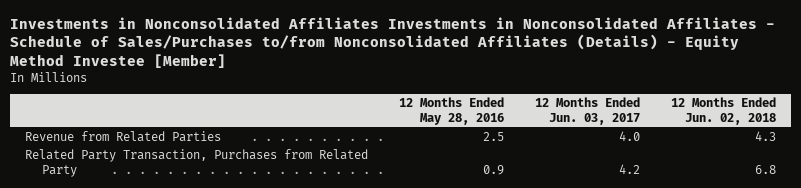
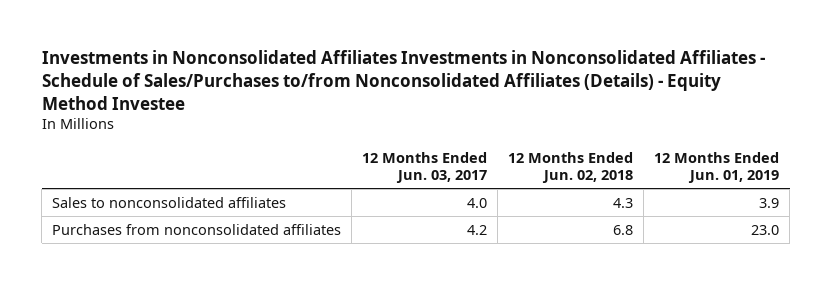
[9,16,775,68] Investments in Nonconsolidated Affiliates Investments in Nonconsolidated Affiliates - Schedule of Sales/Purchases to/from Nonconsolidated Affiliates (Details) - Equity Method Investee [Member] -> [41,50,765,110] Investments in Nonconsolidated Affiliates Investments in Nonconsolidated Affiliates - Schedule of Sales/Purchases to/from Nonconsolidated Affiliates (Details) - Equity Method Investee
[399,97,505,125] 12 Months Ended May 28, 2016 -> none
none -> [654,151,780,184] 12 Months Ended Jun. 01, 2019
[25,131,222,143] Revenue from Related Parties -> [52,196,287,208] Sales to nonconsolidated affiliates
[25,149,369,177] Related Party Transaction, Purchases from Related Party -> [52,223,342,235] Purchases from nonconsolidated affiliates

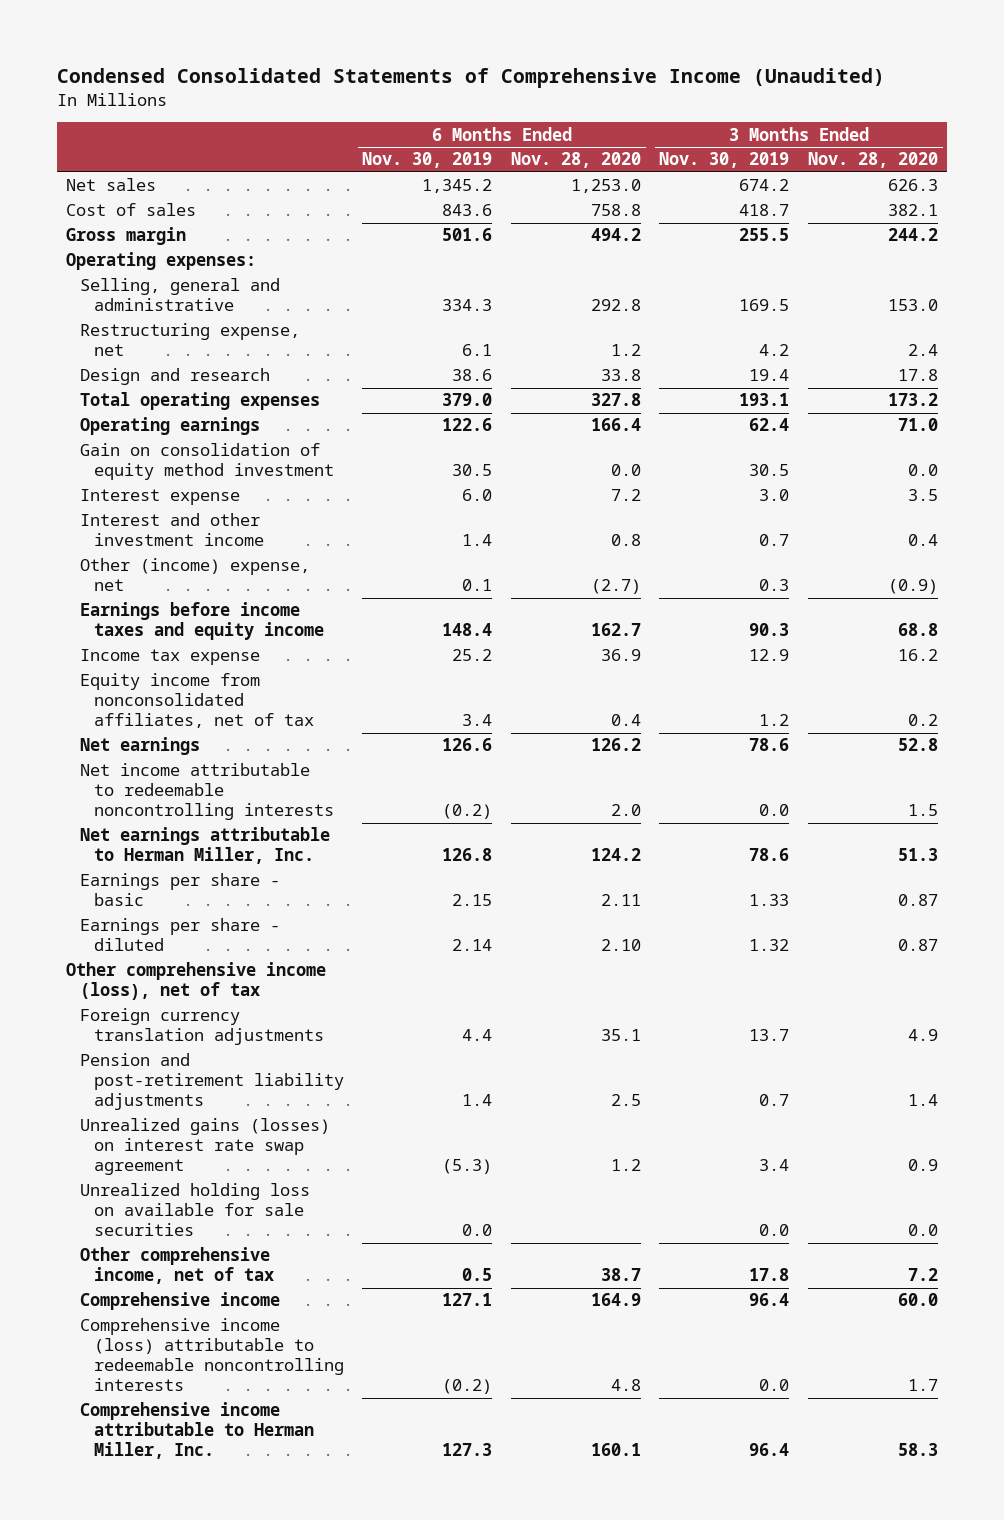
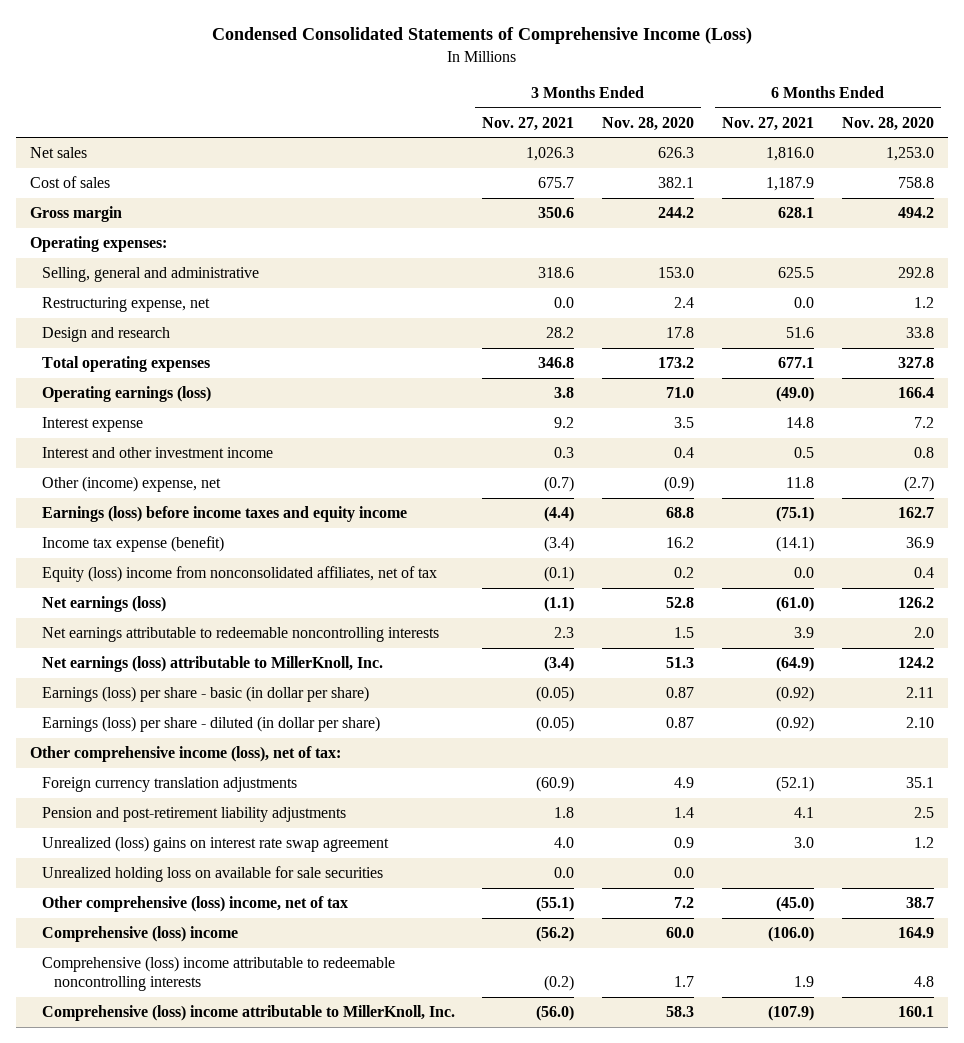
[56,67,885,88] Condensed Consolidated Statements of Comprehensive Income (Unaudited) -> [211,27,752,45] Condensed Consolidated Statements of Comprehensive Income (Loss)
[362,152,493,169] Nov. 30, 2019 -> none
[659,152,790,169] Nov. 30, 2019 -> none
none -> [482,116,575,131] Nov. 27, 2021
none -> [721,116,814,131] Nov. 27, 2021
[79,443,334,481] Gain on consolidation of equity method investment -> none
[79,417,260,436] Operating earnings -> [41,386,211,403] Operating earnings (loss)
[79,602,324,641] Earnings before income taxes and equity income -> [41,506,407,523] Earnings (loss) before income taxes and equity income
[79,649,260,666] Income tax expense -> [41,536,224,553] Income tax expense (benefit)
[79,673,314,729] Equity income from nonconsolidated affiliates, net of tax -> [41,566,437,583] Equity (loss) income from nonconsolidated affiliates, net of tax
[79,737,200,756] Net earnings -> [41,596,166,613] Net earnings (loss)
[79,763,334,821] Net income attributable to redeemable noncontrolling interests -> [41,627,439,643] Net earnings attributable to redeemable noncontrolling interests
[79,827,330,865] Net earnings attributable to Herman Miller, Inc. -> [41,656,383,673] Net earnings (loss) attributable to MillerKnoll, Inc.
[79,873,280,907] Earnings per share - basic -> [41,686,369,703] Earnings (loss) per share - basic (in dollar per share)
[79,918,280,952] Earnings per share - diluted -> [41,716,380,733] Earnings (loss) per share - diluted (in dollar per share)
[65,962,326,1001] Other comprehensive income (loss), net of tax -> [29,746,341,763] Other comprehensive income (loss), net of tax:
[79,1118,330,1176] Unrealized gains (losses) on interest rate swap agreement -> [41,836,389,853] Unrealized (loss) gains on interest rate swap agreement
[79,1247,274,1285] Other comprehensive income, net of tax -> [41,896,348,913] Other comprehensive (loss) income, net of tax
[79,1292,280,1311] Comprehensive income -> [41,926,238,943] Comprehensive (loss) income
[79,1318,344,1392] Comprehensive income (loss) attributable to redeemable noncontrolling interests -> [41,956,395,992] Comprehensive (loss) income attributable to redeemable noncontrolling interests
[79,1402,314,1460] Comprehensive income attributable to Herman Miller, Inc. -> [41,1005,455,1022] Comprehensive (loss) income attributable to MillerKnoll, Inc.

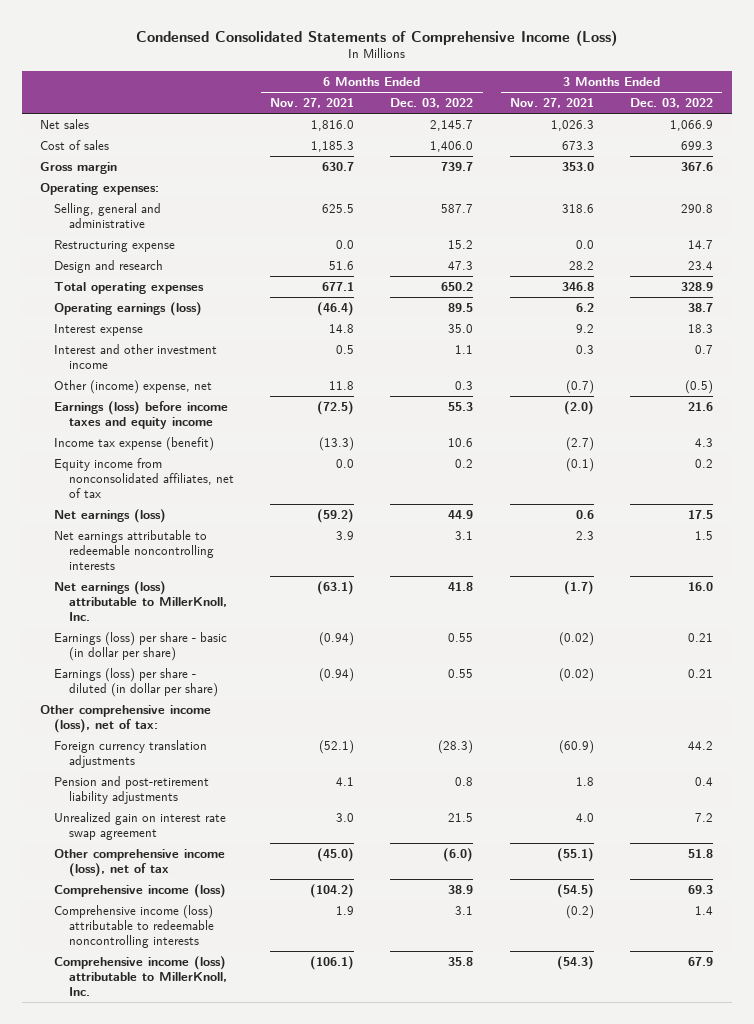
[602,116,695,131] Nov. 28, 2020 -> none
[841,116,934,131] Nov. 28, 2020 -> none
none -> [390,98,474,109] Dec. 03, 2022
none -> [630,98,714,109] Dec. 03, 2022
[538,177,575,189] 675.7 -> [561,141,594,151] 673.3
[765,177,814,192] 1,187.9 -> [310,141,354,153] 1,185.3
[538,207,575,219] 350.6 -> [561,162,594,172] 353.0
[777,207,814,219] 628.1 -> [321,162,354,172] 630.7
[41,297,210,313] Restructuring expense, net -> [54,240,176,253] Restructuring expense
[554,387,575,399] 3.8 -> [575,303,594,313] 6.2
[775,386,814,403] (49.0) -> [316,302,354,317] (46.4)
[544,506,575,523] (4.4) -> [563,401,594,416] (2.0)
[775,506,814,523] (75.1) -> [316,401,354,416] (72.5)
[544,536,575,553] (3.4) -> [565,437,594,452] (2.7)
[775,536,814,553] (14.1) -> [318,437,354,452] (13.3)
[41,566,437,583] Equity (loss) income from nonconsolidated affiliates, net of tax -> [54,458,234,498] Equity income from nonconsolidated affiliates, net of tax
[544,596,575,613] (1.1) -> [575,510,594,520] 0.6
[775,596,814,613] (61.0) -> [316,509,354,524] (59.2)
[544,656,575,673] (3.4) -> [563,581,594,596] (1.7)
[775,656,814,673] (64.9) -> [316,581,354,596] (63.1)
[536,686,575,703] (0.05) -> [558,632,594,647] (0.02)
[775,686,814,703] (0.92) -> [318,632,354,647] (0.94)
[536,716,575,733] (0.05) -> [558,668,594,683] (0.02)
[775,716,814,733] (0.92) -> [318,668,354,683] (0.94)
[41,866,383,883] Unrealized holding loss on available for sale securities -> none
[41,836,389,853] Unrealized (loss) gains on interest rate swap agreement -> [54,812,227,840] Unrealized gain on interest rate swap agreement
[41,896,348,913] Other comprehensive (loss) income, net of tax -> [54,849,226,877] Other comprehensive income (loss), net of tax
[41,926,238,943] Comprehensive (loss) income -> [54,884,227,899] Comprehensive income (loss)
[536,926,575,943] (56.2) -> [556,884,594,899] (54.5)
[767,926,814,943] (106.0) -> [309,884,354,899] (104.2)
[41,956,395,992] Comprehensive (loss) income attributable to redeemable noncontrolling interests -> [54,905,214,948] Comprehensive income (loss) attributable to redeemable noncontrolling interests
[41,1005,455,1022] Comprehensive (loss) income attributable to MillerKnoll, Inc. -> [54,956,227,996] Comprehensive income (loss) attributable to MillerKnoll, Inc.
[536,1005,575,1022] (56.0) -> [556,956,594,971] (54.3)
[767,1005,814,1022] (107.9) -> [309,956,354,971] (106.1)

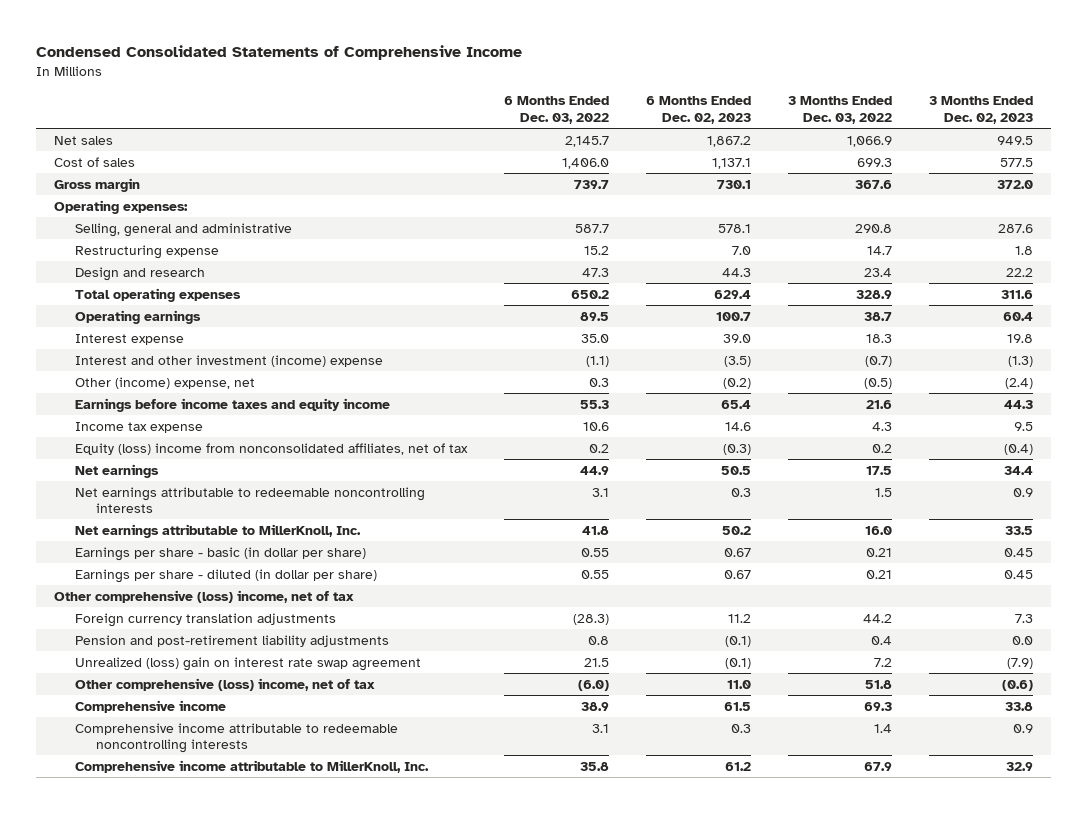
[135,29,617,46] Condensed Consolidated Statements of Comprehensive Income (Loss) -> [35,45,522,61] Condensed Consolidated Statements of Comprehensive Income
[269,98,354,109] Nov. 27, 2021 -> none
[509,98,594,109] Nov. 27, 2021 -> none
none -> [646,96,752,124] 6 Months Ended Dec. 02, 2023
none -> [928,96,1033,124] 3 Months Ended Dec. 02, 2023
[54,302,203,317] Operating earnings (loss) -> [75,309,202,324] Operating earnings
[54,344,218,369] Interest and other investment income -> [75,354,384,367] Interest and other investment (income) expense
[455,345,474,355] 1.1 -> [586,355,610,367] (1.1)
[695,345,714,355] 0.7 -> [864,355,892,367] (0.7)
[54,401,229,429] Earnings (loss) before income taxes and equity income -> [75,397,391,412] Earnings before income taxes and equity income
[54,437,215,452] Income tax expense (benefit) -> [75,421,204,433] Income tax expense
[54,458,234,498] Equity income from nonconsolidated affiliates, net of tax -> [75,442,469,455] Equity (loss) income from nonconsolidated affiliates, net of tax
[54,509,167,524] Net earnings (loss) -> [75,463,160,478] Net earnings
[54,581,227,621] Net earnings (loss) attributable to MillerKnoll, Inc. -> [75,523,362,538] Net earnings attributable to MillerKnoll, Inc.
[54,632,228,661] Earnings (loss) per share - basic (in dollar per share) -> [75,546,367,561] Earnings per share - basic (in dollar per share)
[54,668,218,697] Earnings (loss) per share - diluted (in dollar per share) -> [75,568,378,583] Earnings per share - diluted (in dollar per share)
[40,705,212,733] Other comprehensive income (loss), net of tax: -> [54,589,355,603] Other comprehensive (loss) income, net of tax
[54,812,227,840] Unrealized gain on interest rate swap agreement -> [75,656,422,671] Unrealized (loss) gain on interest rate swap agreement
[54,849,226,877] Other comprehensive income (loss), net of tax -> [75,677,376,691] Other comprehensive (loss) income, net of tax
[54,884,227,899] Comprehensive income (loss) -> [75,699,227,713] Comprehensive income
[54,905,214,948] Comprehensive income (loss) attributable to redeemable noncontrolling interests -> [75,722,399,754] Comprehensive income attributable to redeemable noncontrolling interests
[54,956,227,996] Comprehensive income (loss) attributable to MillerKnoll, Inc. -> [75,759,430,773] Comprehensive income attributable to MillerKnoll, Inc.

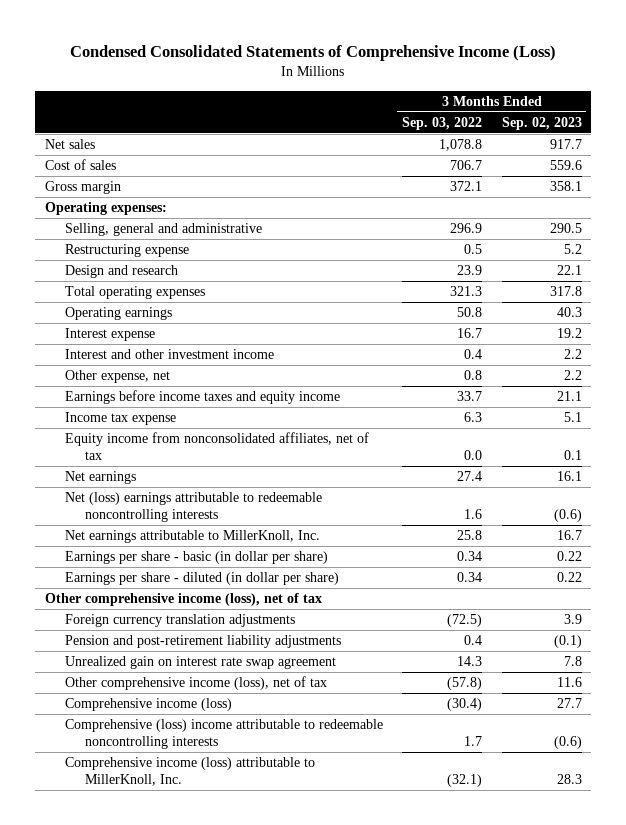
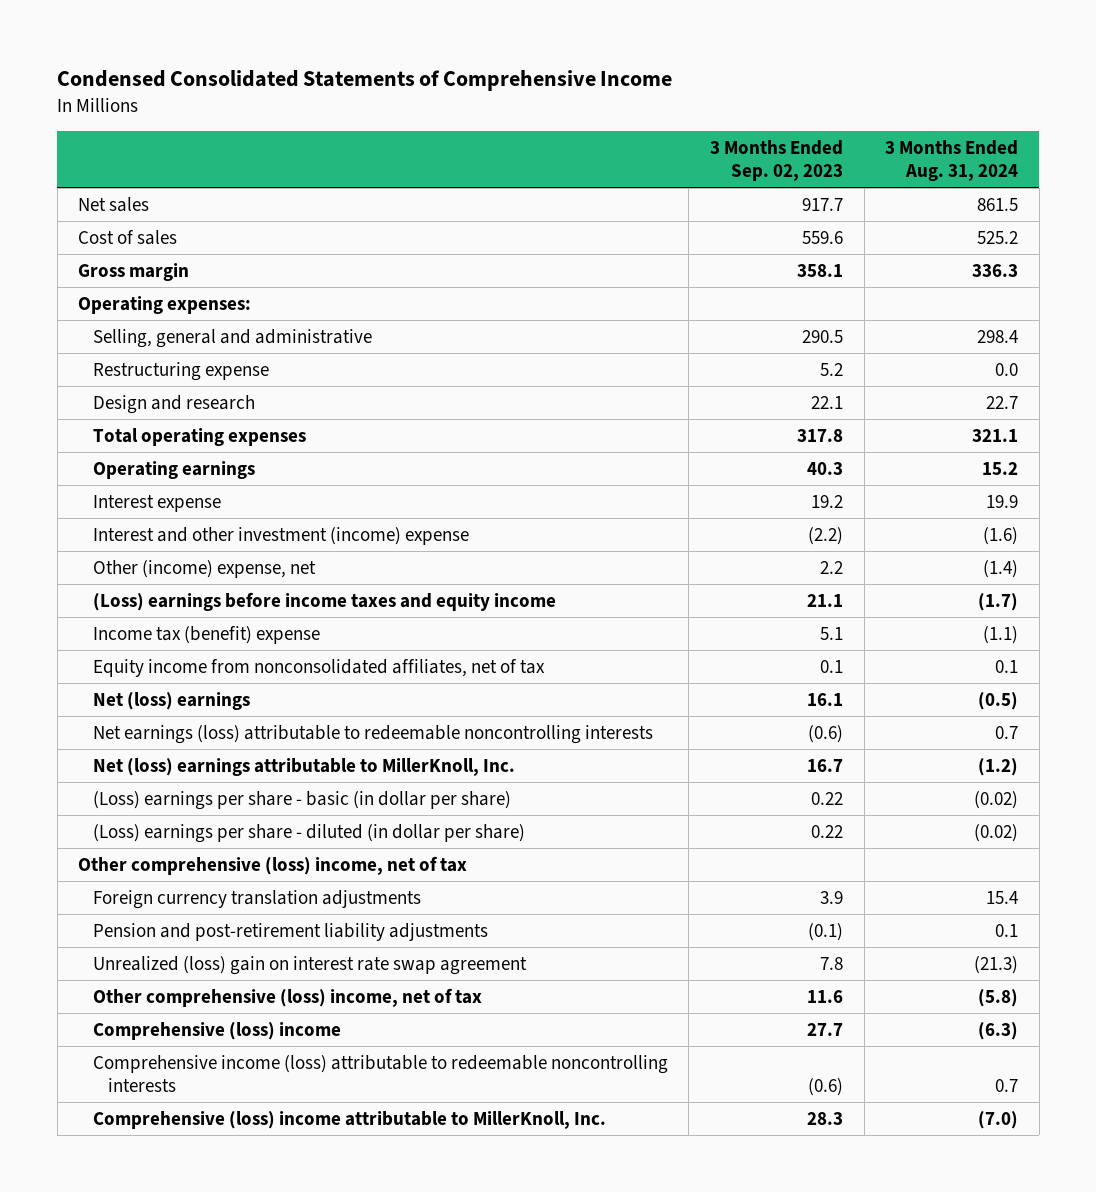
[70,45,557,62] Condensed Consolidated Statements of Comprehensive Income (Loss) -> [57,70,673,92] Condensed Consolidated Statements of Comprehensive Income
[402,116,483,130] Sep. 03, 2022 -> none
none -> [885,139,1019,181] 3 Months Ended Aug. 31, 2024
[64,349,274,360] Interest and other investment income -> [92,526,469,545] Interest and other investment (income) expense
[563,349,582,360] 2.2 -> [808,526,844,545] (2.2)
[64,370,170,384] Other expense, net -> [92,559,316,578] Other (income) expense, net
[64,390,340,405] Earnings before income taxes and equity income -> [92,591,556,611] (Loss) earnings before income taxes and equity income
[64,412,176,426] Income tax expense -> [92,625,320,644] Income tax (benefit) expense
[64,471,136,485] Net earnings -> [92,691,250,710] Net (loss) earnings
[64,492,322,522] Net (loss) earnings attributable to redeemable noncontrolling interests -> [92,724,653,744] Net earnings (loss) attributable to redeemable noncontrolling interests
[64,530,320,544] Net earnings attributable to MillerKnoll, Inc. -> [92,757,515,776] Net (loss) earnings attributable to MillerKnoll, Inc.
[64,551,328,565] Earnings per share - basic (in dollar per share) -> [92,790,511,810] (Loss) earnings per share - basic (in dollar per share)
[64,572,339,586] Earnings per share - diluted (in dollar per share) -> [92,823,525,843] (Loss) earnings per share - diluted (in dollar per share)
[44,593,322,607] Other comprehensive income (loss), net of tax -> [78,855,468,875] Other comprehensive (loss) income, net of tax
[64,656,336,670] Unrealized gain on interest rate swap agreement -> [92,955,527,975] Unrealized (loss) gain on interest rate swap agreement
[64,676,327,691] Other comprehensive income (loss), net of tax -> [92,987,482,1007] Other comprehensive (loss) income, net of tax
[64,698,232,712] Comprehensive income (loss) -> [92,1021,341,1040] Comprehensive (loss) income
[64,719,383,749] Comprehensive (loss) income attributable to redeemable noncontrolling interests -> [92,1054,668,1092] Comprehensive income (loss) attributable to redeemable noncontrolling interests
[64,757,315,786] Comprehensive income (loss) attributable to MillerKnoll, Inc. -> [92,1110,606,1129] Comprehensive (loss) income attributable to MillerKnoll, Inc.

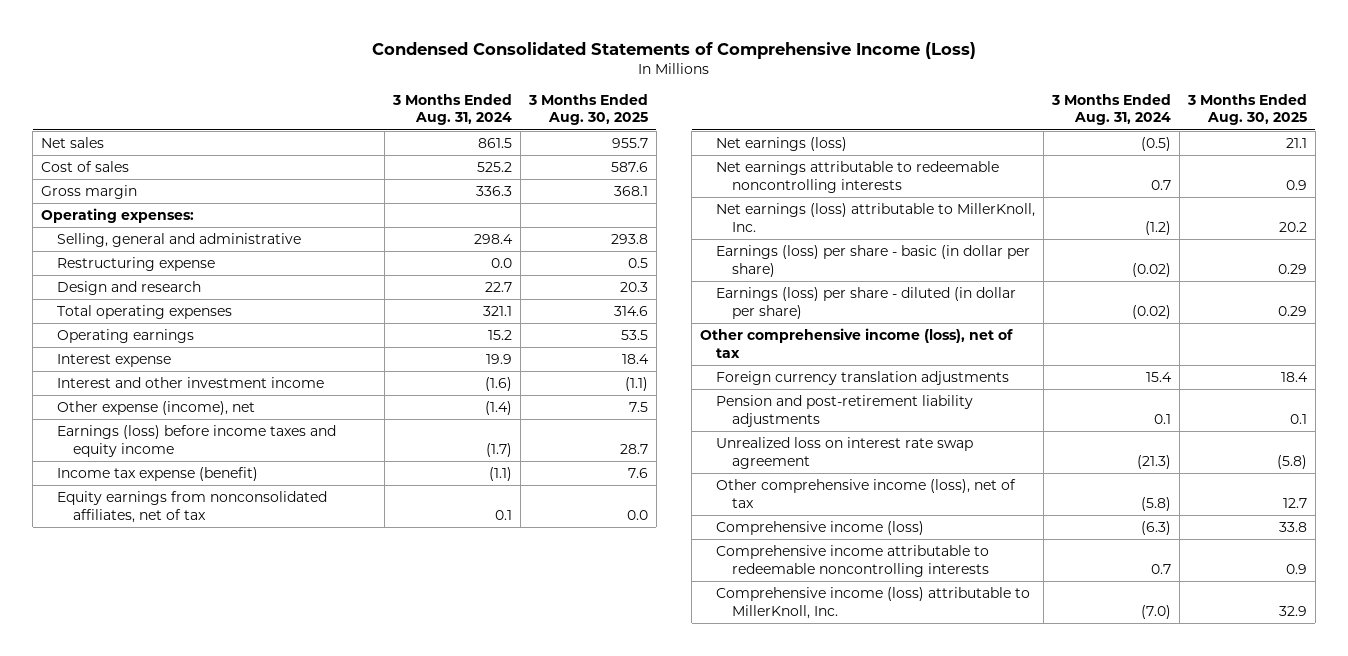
[57,70,673,92] Condensed Consolidated Statements of Comprehensive Income -> [371,41,976,59] Condensed Consolidated Statements of Comprehensive Income (Loss)
[710,139,844,181] 3 Months Ended Sep. 02, 2023 -> none
none -> [527,93,648,126] 3 Months Ended Aug. 30, 2025
[92,526,469,545] Interest and other investment (income) expense -> [57,377,325,389] Interest and other investment income
[92,559,316,578] Other (income) expense, net -> [57,401,256,416] Other expense (income), net
[92,591,556,611] (Loss) earnings before income taxes and equity income -> [57,425,337,457] Earnings (loss) before income taxes and equity income
[92,625,320,644] Income tax (benefit) expense -> [57,467,259,482] Income tax expense (benefit)
[92,658,545,677] Equity income from nonconsolidated affiliates, net of tax -> [57,491,328,523] Equity earnings from nonconsolidated affiliates, net of tax
[92,691,250,710] Net (loss) earnings -> [716,137,848,152] Net earnings (loss)
[92,724,653,744] Net earnings (loss) attributable to redeemable noncontrolling interests -> [716,161,1000,193] Net earnings attributable to redeemable noncontrolling interests
[92,757,515,776] Net (loss) earnings attributable to MillerKnoll, Inc. -> [716,203,1036,232] Net earnings (loss) attributable to MillerKnoll, Inc.
[92,790,511,810] (Loss) earnings per share - basic (in dollar per share) -> [716,245,1031,277] Earnings (loss) per share - basic (in dollar per share)
[92,823,525,843] (Loss) earnings per share - diluted (in dollar per share) -> [716,287,1017,319] Earnings (loss) per share - diluted (in dollar per share)
[78,855,468,875] Other comprehensive (loss) income, net of tax -> [699,328,1013,358] Other comprehensive income (loss), net of tax
[92,955,527,975] Unrealized (loss) gain on interest rate swap agreement -> [716,437,974,469] Unrealized loss on interest rate swap agreement
[92,987,482,1007] Other comprehensive (loss) income, net of tax -> [716,479,1017,508] Other comprehensive income (loss), net of tax
[92,1021,341,1040] Comprehensive (loss) income -> [716,521,925,536] Comprehensive income (loss)
[92,1054,668,1092] Comprehensive income (loss) attributable to redeemable noncontrolling interests -> [716,545,990,577] Comprehensive income attributable to redeemable noncontrolling interests
[92,1110,606,1129] Comprehensive (loss) income attributable to MillerKnoll, Inc. -> [716,587,1031,619] Comprehensive income (loss) attributable to MillerKnoll, Inc.

